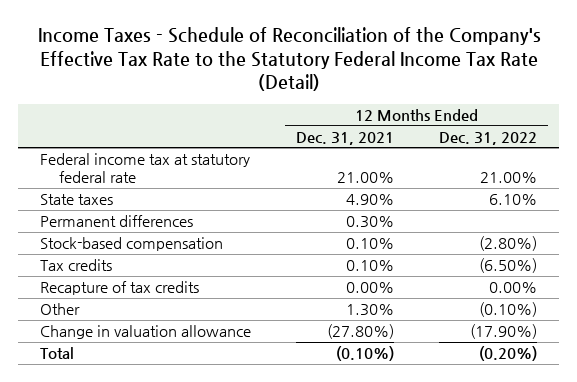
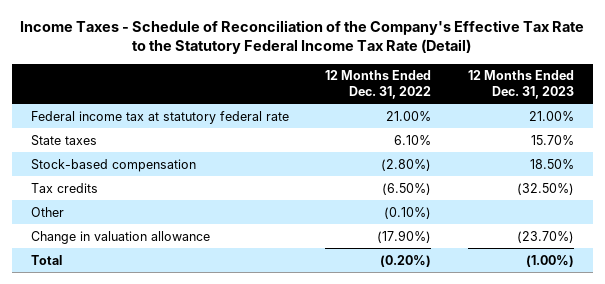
[296,131,395,145] Dec. 31, 2021 -> none
none -> [468,70,575,99] 12 Months Ended Dec. 31, 2023
[40,215,194,228] Permanent differences -> none
[40,281,200,296] Recapture of tax credits -> none

